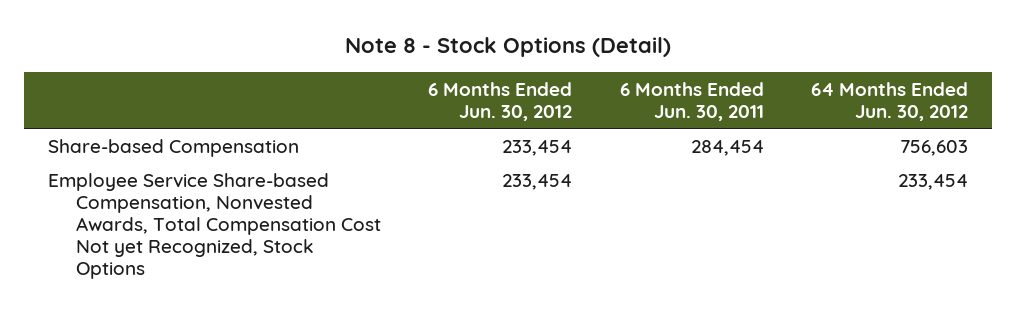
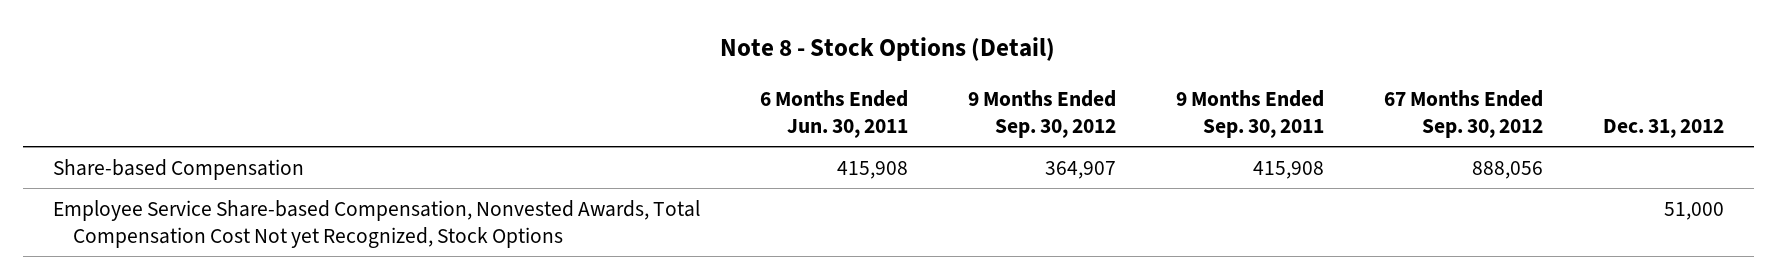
[428,82,573,121] 6 Months Ended Jun. 30, 2012 -> none
[811,82,969,121] 64 Months Ended Jun. 30, 2012 -> none
none -> [967,89,1116,139] 9 Months Ended Sep. 30, 2012
none -> [1175,89,1324,139] 9 Months Ended Sep. 30, 2011
none -> [1383,89,1543,139] 67 Months Ended Sep. 30, 2012
none -> [1602,119,1724,139] Dec. 31, 2012
[690,139,764,156] 284,454 -> [836,160,908,179] 415,908

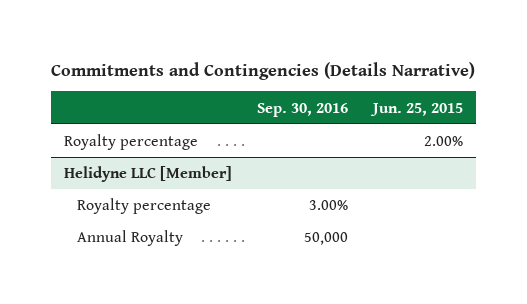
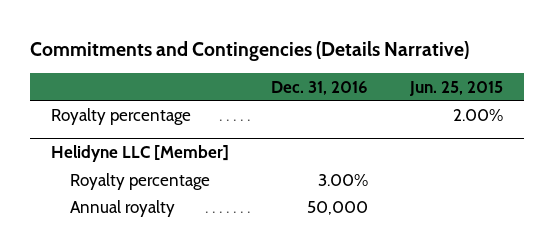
[257,102,349,117] Sep. 30, 2016 -> none
none -> [270,80,368,95] Dec. 31, 2016
[76,230,183,247] Annual Royalty -> [70,199,176,217] Annual royalty

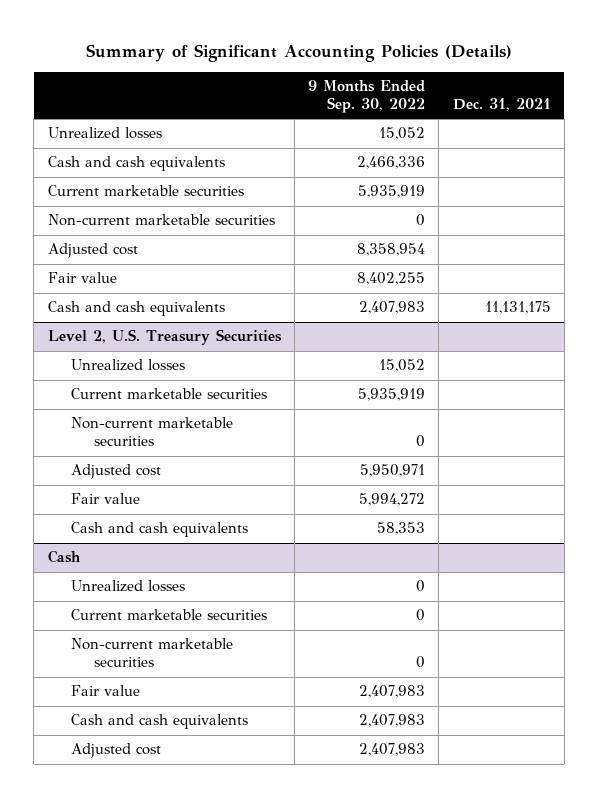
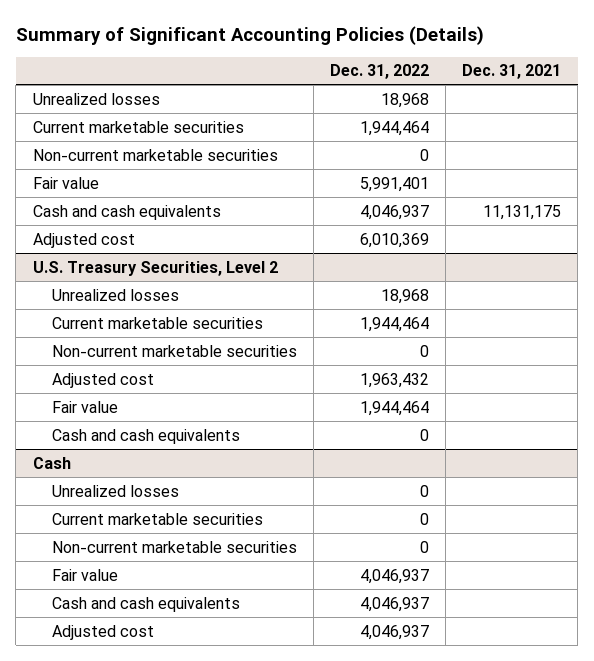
[308,80,426,114] 9 Months Ended Sep. 30, 2022 -> none
none -> [329,64,429,80] Dec. 31, 2022
[47,156,225,172] Cash and cash equivalents -> none
[47,243,138,259] Adjusted cost -> [32,232,135,248] Adjusted cost
[47,329,282,346] Level 2, U.S. Treasury Securities -> [32,260,278,276] U.S. Treasury Securities, Level 2

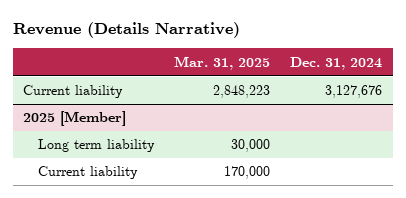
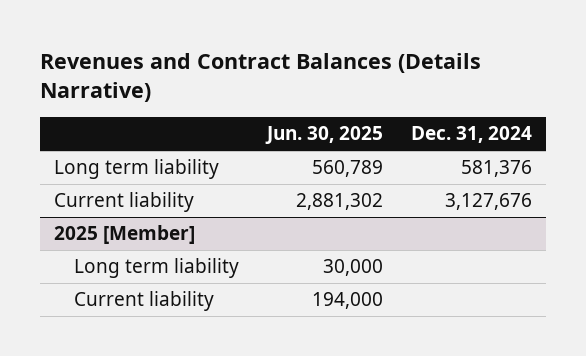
[13,22,241,39] Revenue (Details Narrative) -> [39,53,481,103] Revenues and Contract Balances (Details Narrative)
[174,55,271,70] Mar. 31, 2025 -> none
none -> [264,126,383,145] Jun. 30, 2025
none -> [53,159,219,180] Long term liability

